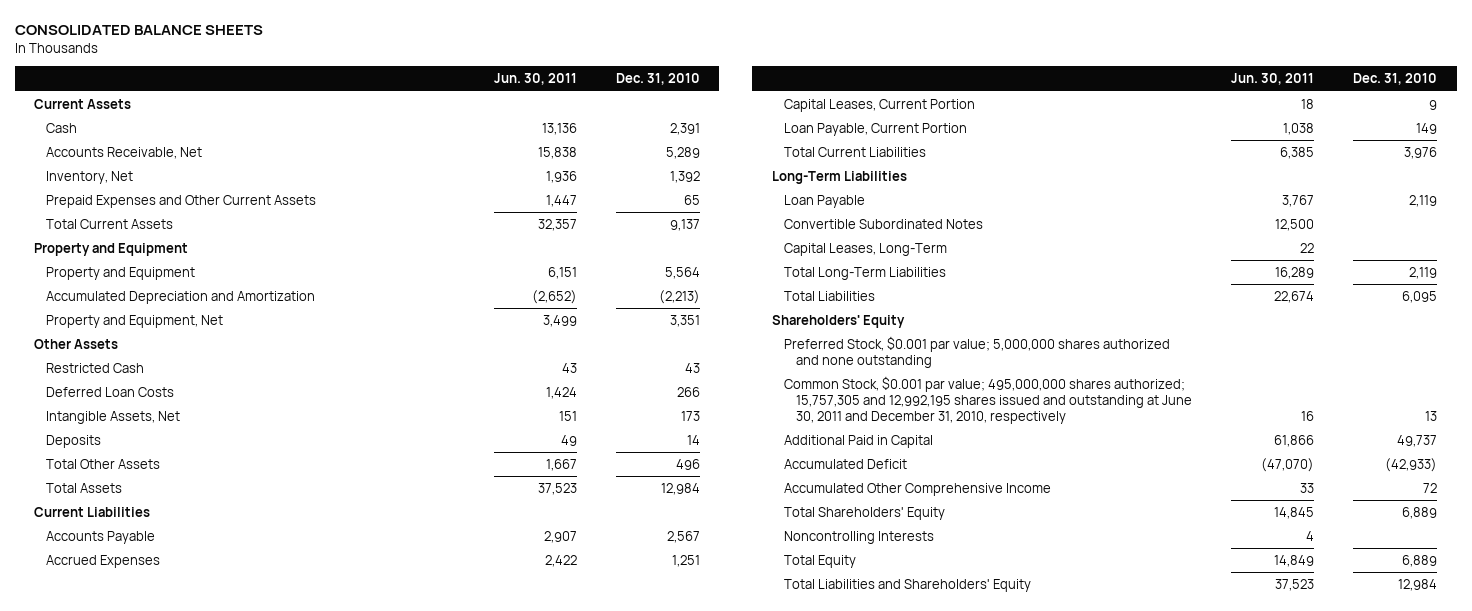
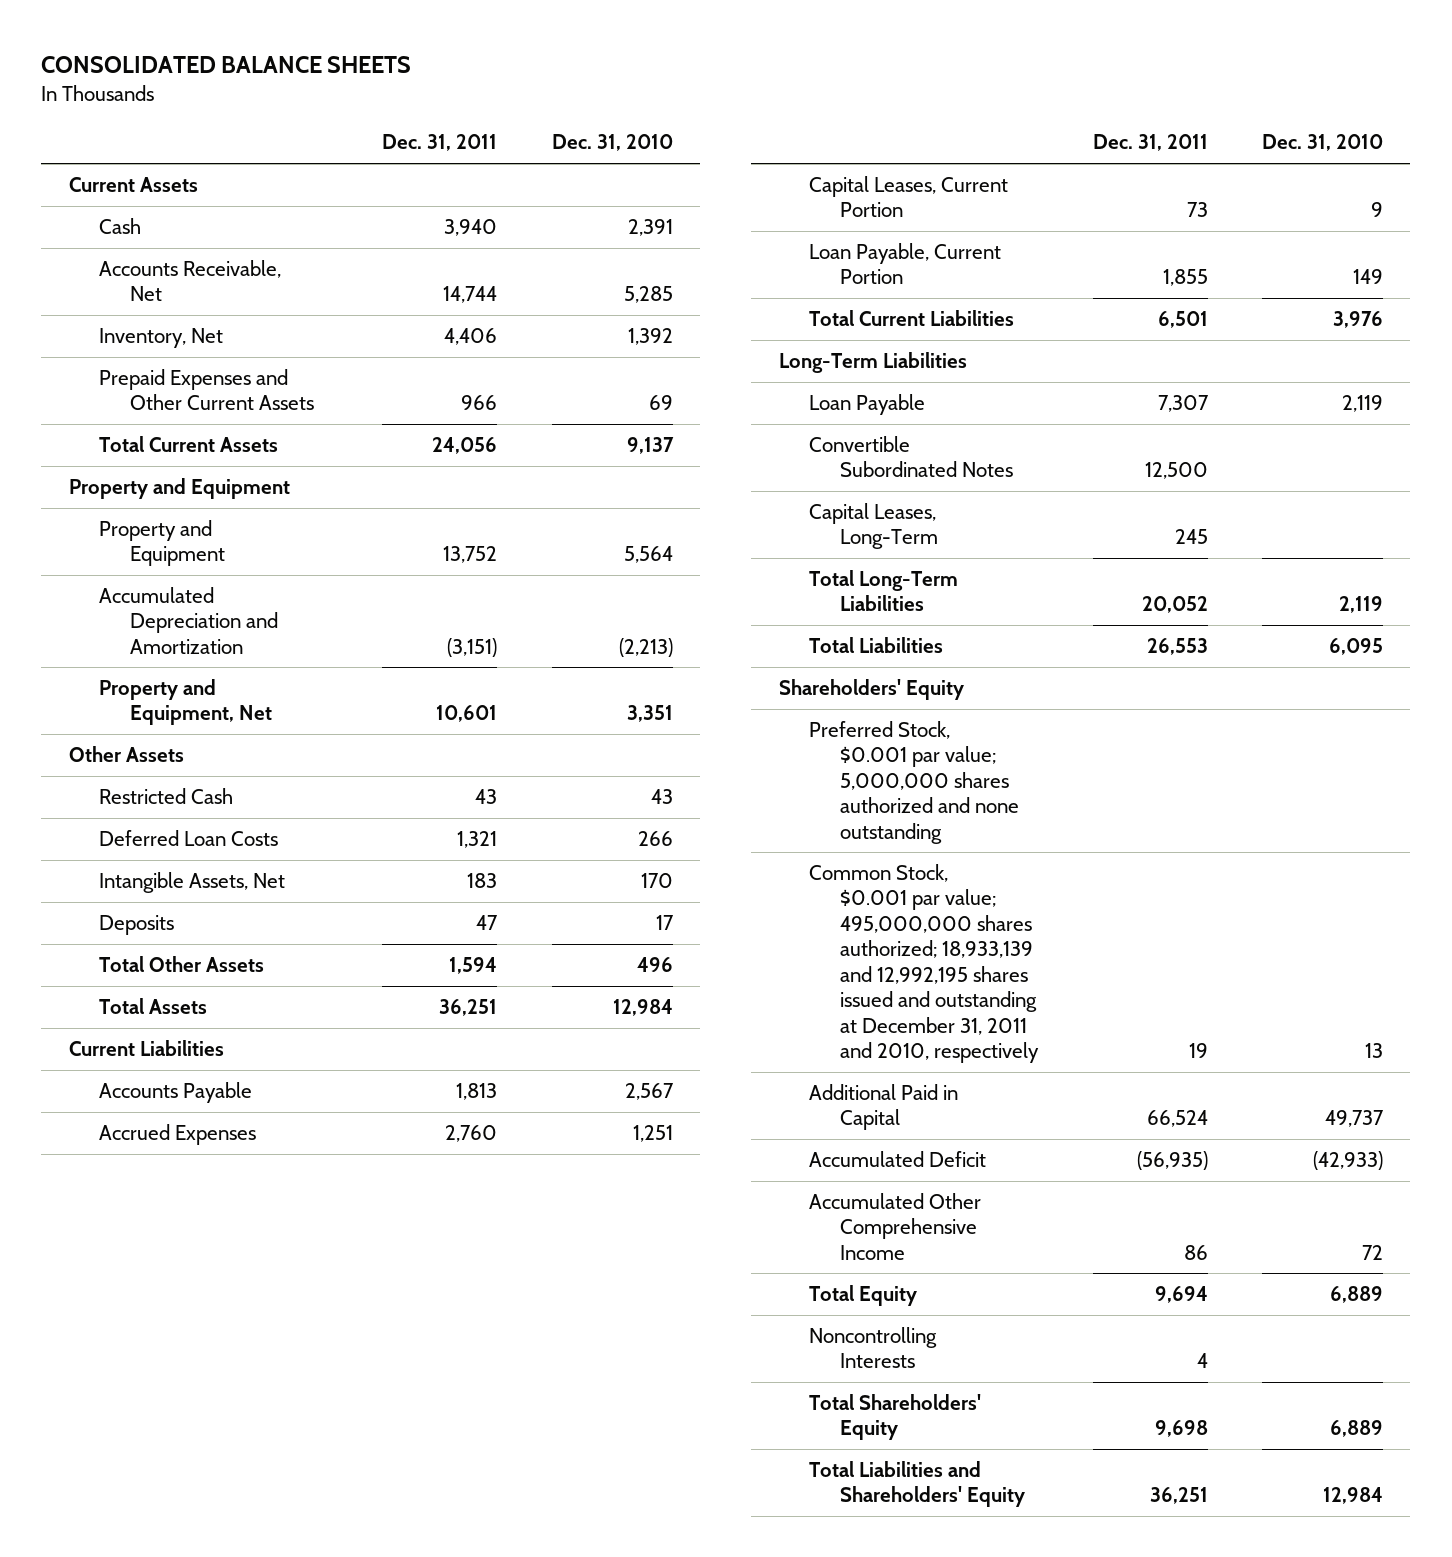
[493,73,577,86] Jun. 30, 2011 -> none
none -> [382,134,498,152] Dec. 31, 2011
[665,147,700,160] 5,289 -> [623,286,673,304] 5,285
[683,195,700,206] 65 -> [648,395,673,411] 69
[680,411,700,422] 173 -> [640,872,673,888] 170
[686,435,700,446] 14 -> [655,914,674,930] 17
[783,376,1192,424] Common Stock, $0.001 par value; 495,000,000 shares authorized; 15,757,305 and 12,992,195 shares issued and outstanding at June 30, 2011 and December 31, 2010, respectively -> [809,863,1040,1064] Common Stock, $0.001 par value; 495,000,000 shares authorized; 18,933,139 and 12,992,195 shares issued and outstanding at December 31, 2011 and 2010, respectively
[783,531,934,545] Noncontrolling Interests -> [809,1326,938,1369] Noncontrolling Interests
[783,507,945,521] Total Shareholders' Equity -> [809,1393,982,1441] Total Shareholders' Equity

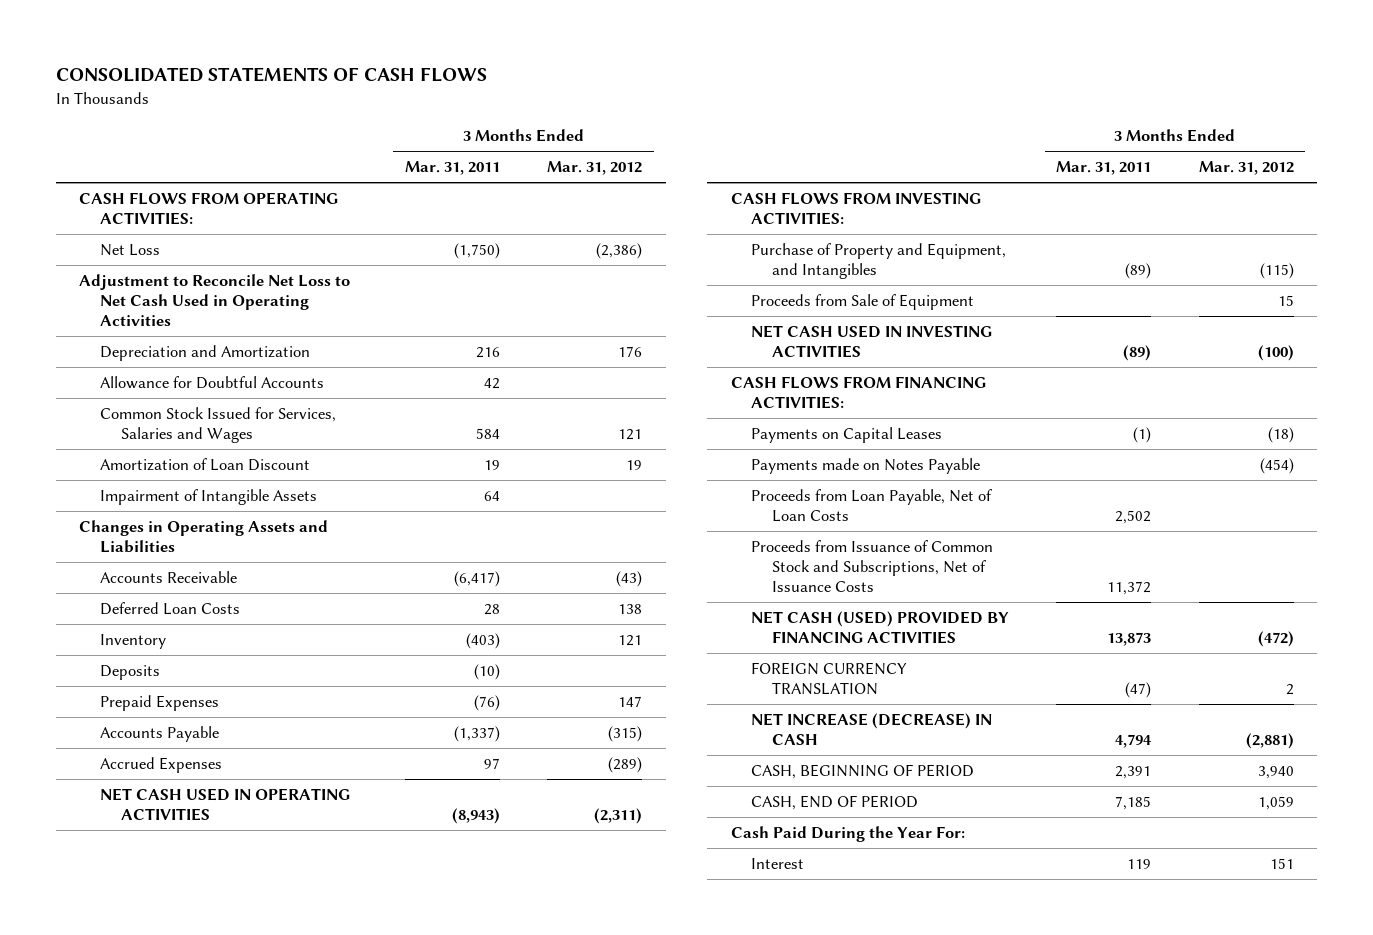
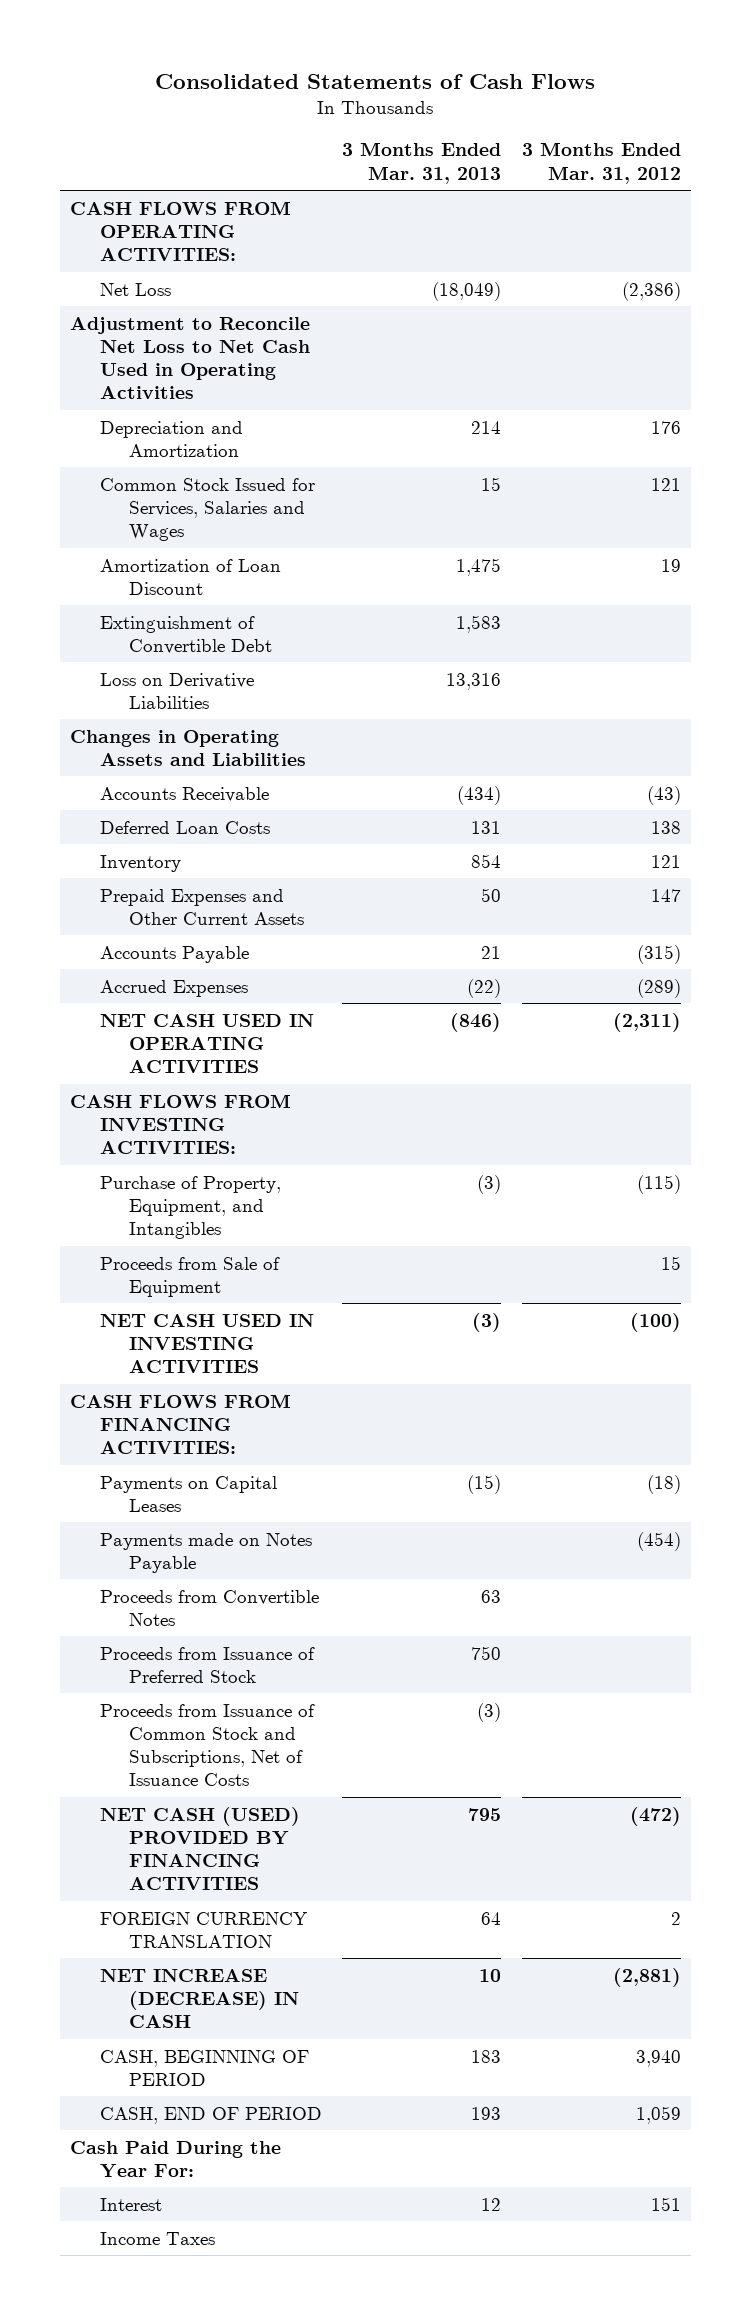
[55,67,487,83] CONSOLIDATED STATEMENTS OF CASH FLOWS -> [155,73,596,89] Consolidated Statements of Cash Flows
[405,161,501,176] Mar. 31, 2011 -> none
none -> [342,142,502,184] 3 Months Ended Mar. 31, 2013
[99,375,324,389] Allowance for Doubtful Accounts -> none
[99,488,317,505] Impairment of Intangible Assets -> none
none -> [99,615,273,654] Extinguishment of Convertible Debt
none -> [99,672,254,709] Loss on Derivative Liabilities
[99,664,160,680] Deposits -> none
[99,694,219,711] Prepaid Expenses -> [99,888,305,925] Prepaid Expenses and Other Current Assets
[751,242,1007,280] Purchase of Property and Equipment, and Intangibles -> [99,1175,281,1239] Purchase of Property, Equipment, and Intangibles
[751,488,993,523] Proceeds from Loan Payable, Net of Loan Costs -> none
none -> [99,1589,319,1626] Proceeds from Convertible Notes
none -> [99,1646,315,1683] Proceeds from Issuance of Preferred Stock
none -> [99,2231,215,2245] Income Taxes

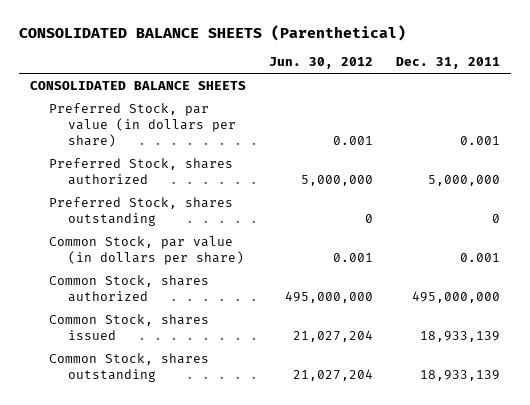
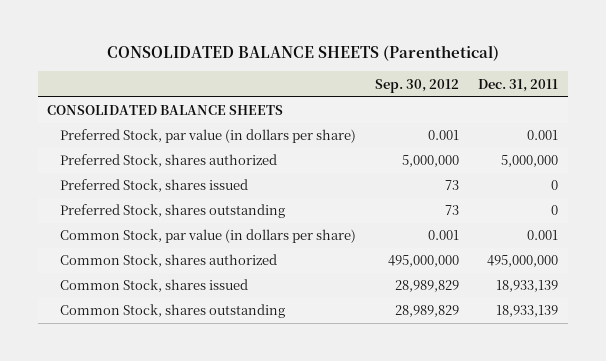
[269,57,374,70] Jun. 30, 2012 -> none
none -> [375,78,460,93] Sep. 30, 2012
none -> [60,179,249,193] Preferred Stock, shares issued

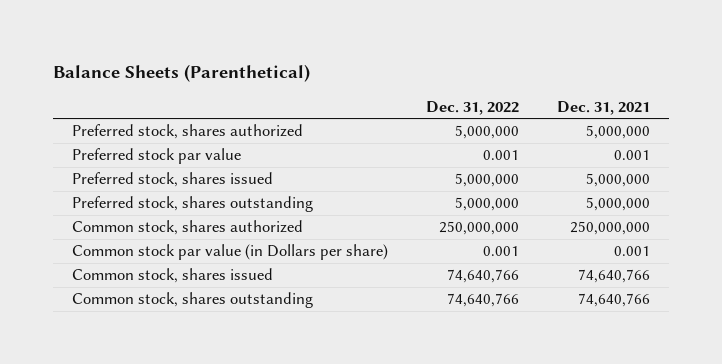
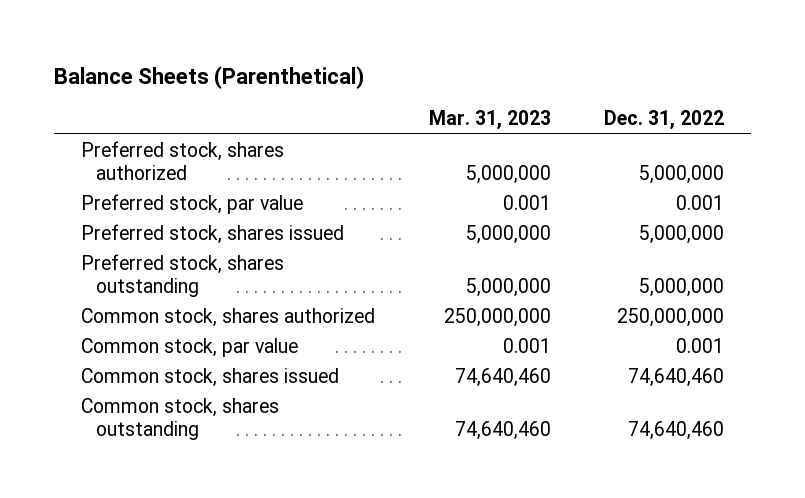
[556,100,650,115] Dec. 31, 2021 -> none
none -> [428,110,551,131] Mar. 31, 2023
[71,148,241,165] Preferred stock par value -> [81,193,304,214] Preferred stock, par value
[71,244,388,261] Common stock par value (in Dollars per share) -> [81,337,299,357] Common stock, par value
[446,269,519,284] 74,640,766 -> [628,367,725,387] 74,640,460
[446,293,519,308] 74,640,766 -> [628,420,725,440] 74,640,460

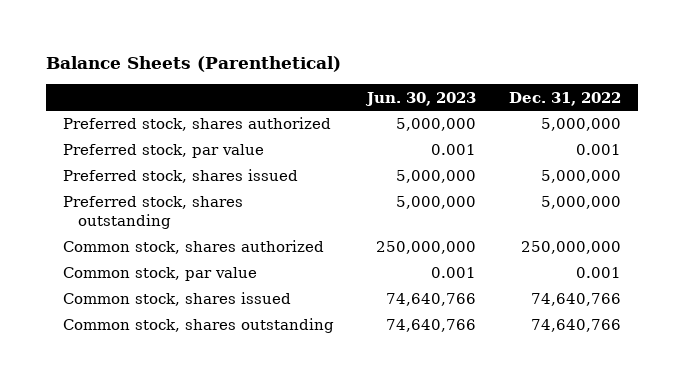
[428,110,551,131] Mar. 31, 2023 -> none
none -> [365,91,477,106] Jun. 30, 2023
[628,367,725,387] 74,640,460 -> [531,293,622,307] 74,640,766
[628,420,725,440] 74,640,460 -> [531,319,622,333] 74,640,766

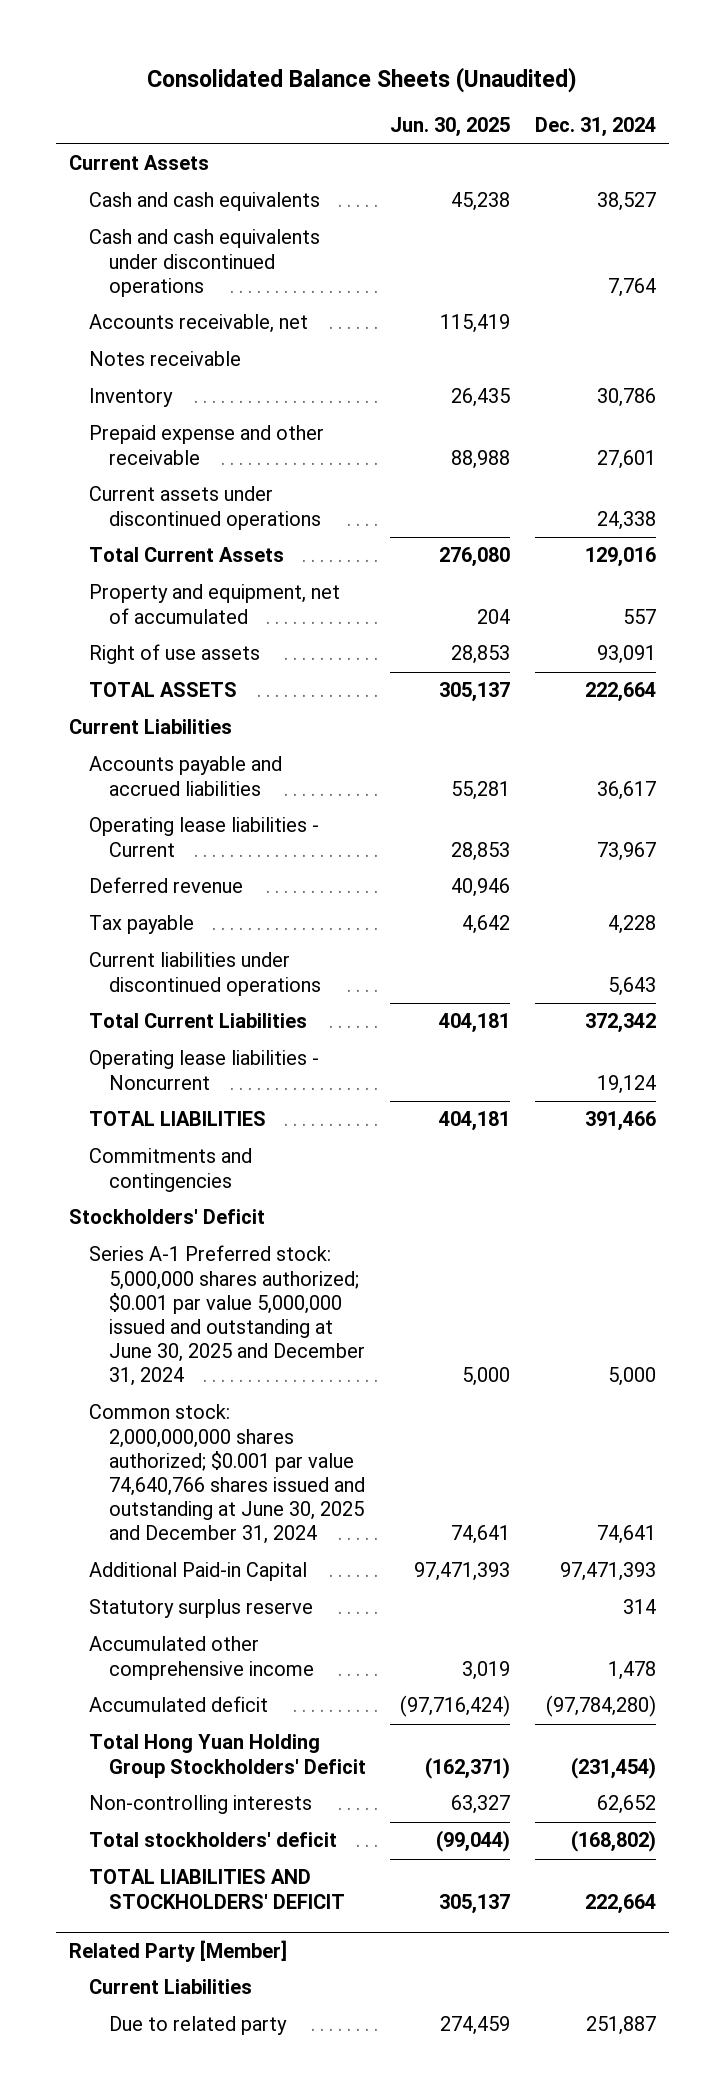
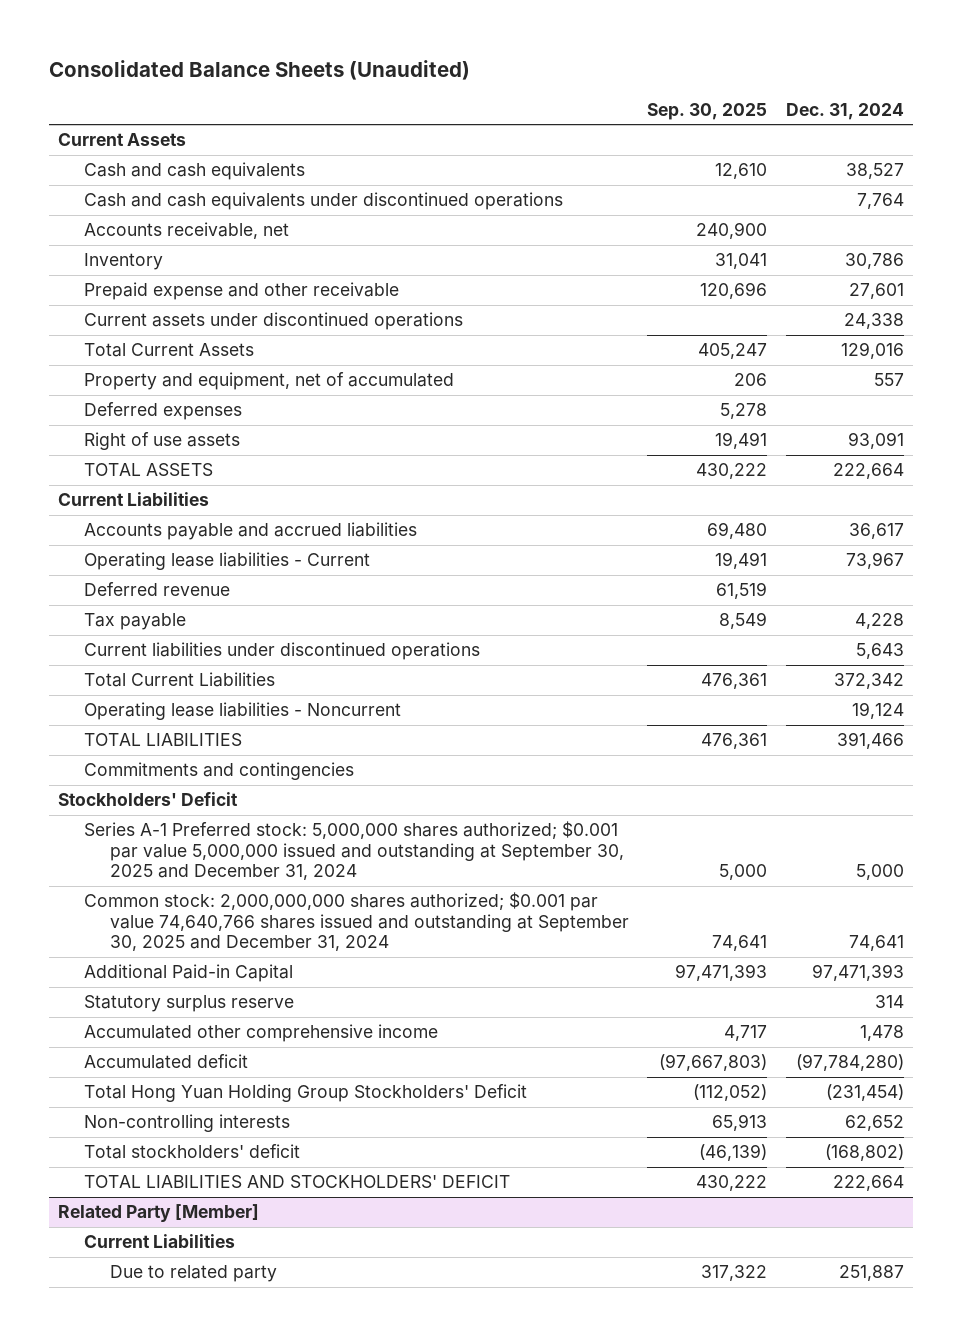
[390,117,511,138] Jun. 30, 2025 -> none
none -> [647,102,768,120] Sep. 30, 2025
[88,351,241,367] Notes receivable -> none
none -> [84,402,243,421] Deferred expenses
[88,1245,365,1387] Series A-1 Preferred stock: 5,000,000 shares authorized; $0.001 par value 5,000,000 issued and outstanding at June 30, 2025 and December 31, 2024 -> [84,821,625,881] Series A-1 Preferred stock: 5,000,000 shares authorized; $0.001 par value 5,000,000 issued and outstanding at September 30, 2025 and December 31, 2024
[88,1404,365,1545] Common stock: 2,000,000,000 shares authorized; $0.001 par value 74,640,766 shares issued and outstanding at June 30, 2025 and December 31, 2024 -> [84,892,630,952] Common stock: 2,000,000,000 shares authorized; $0.001 par value 74,640,766 shares issued and outstanding at September 30, 2025 and December 31, 2024

